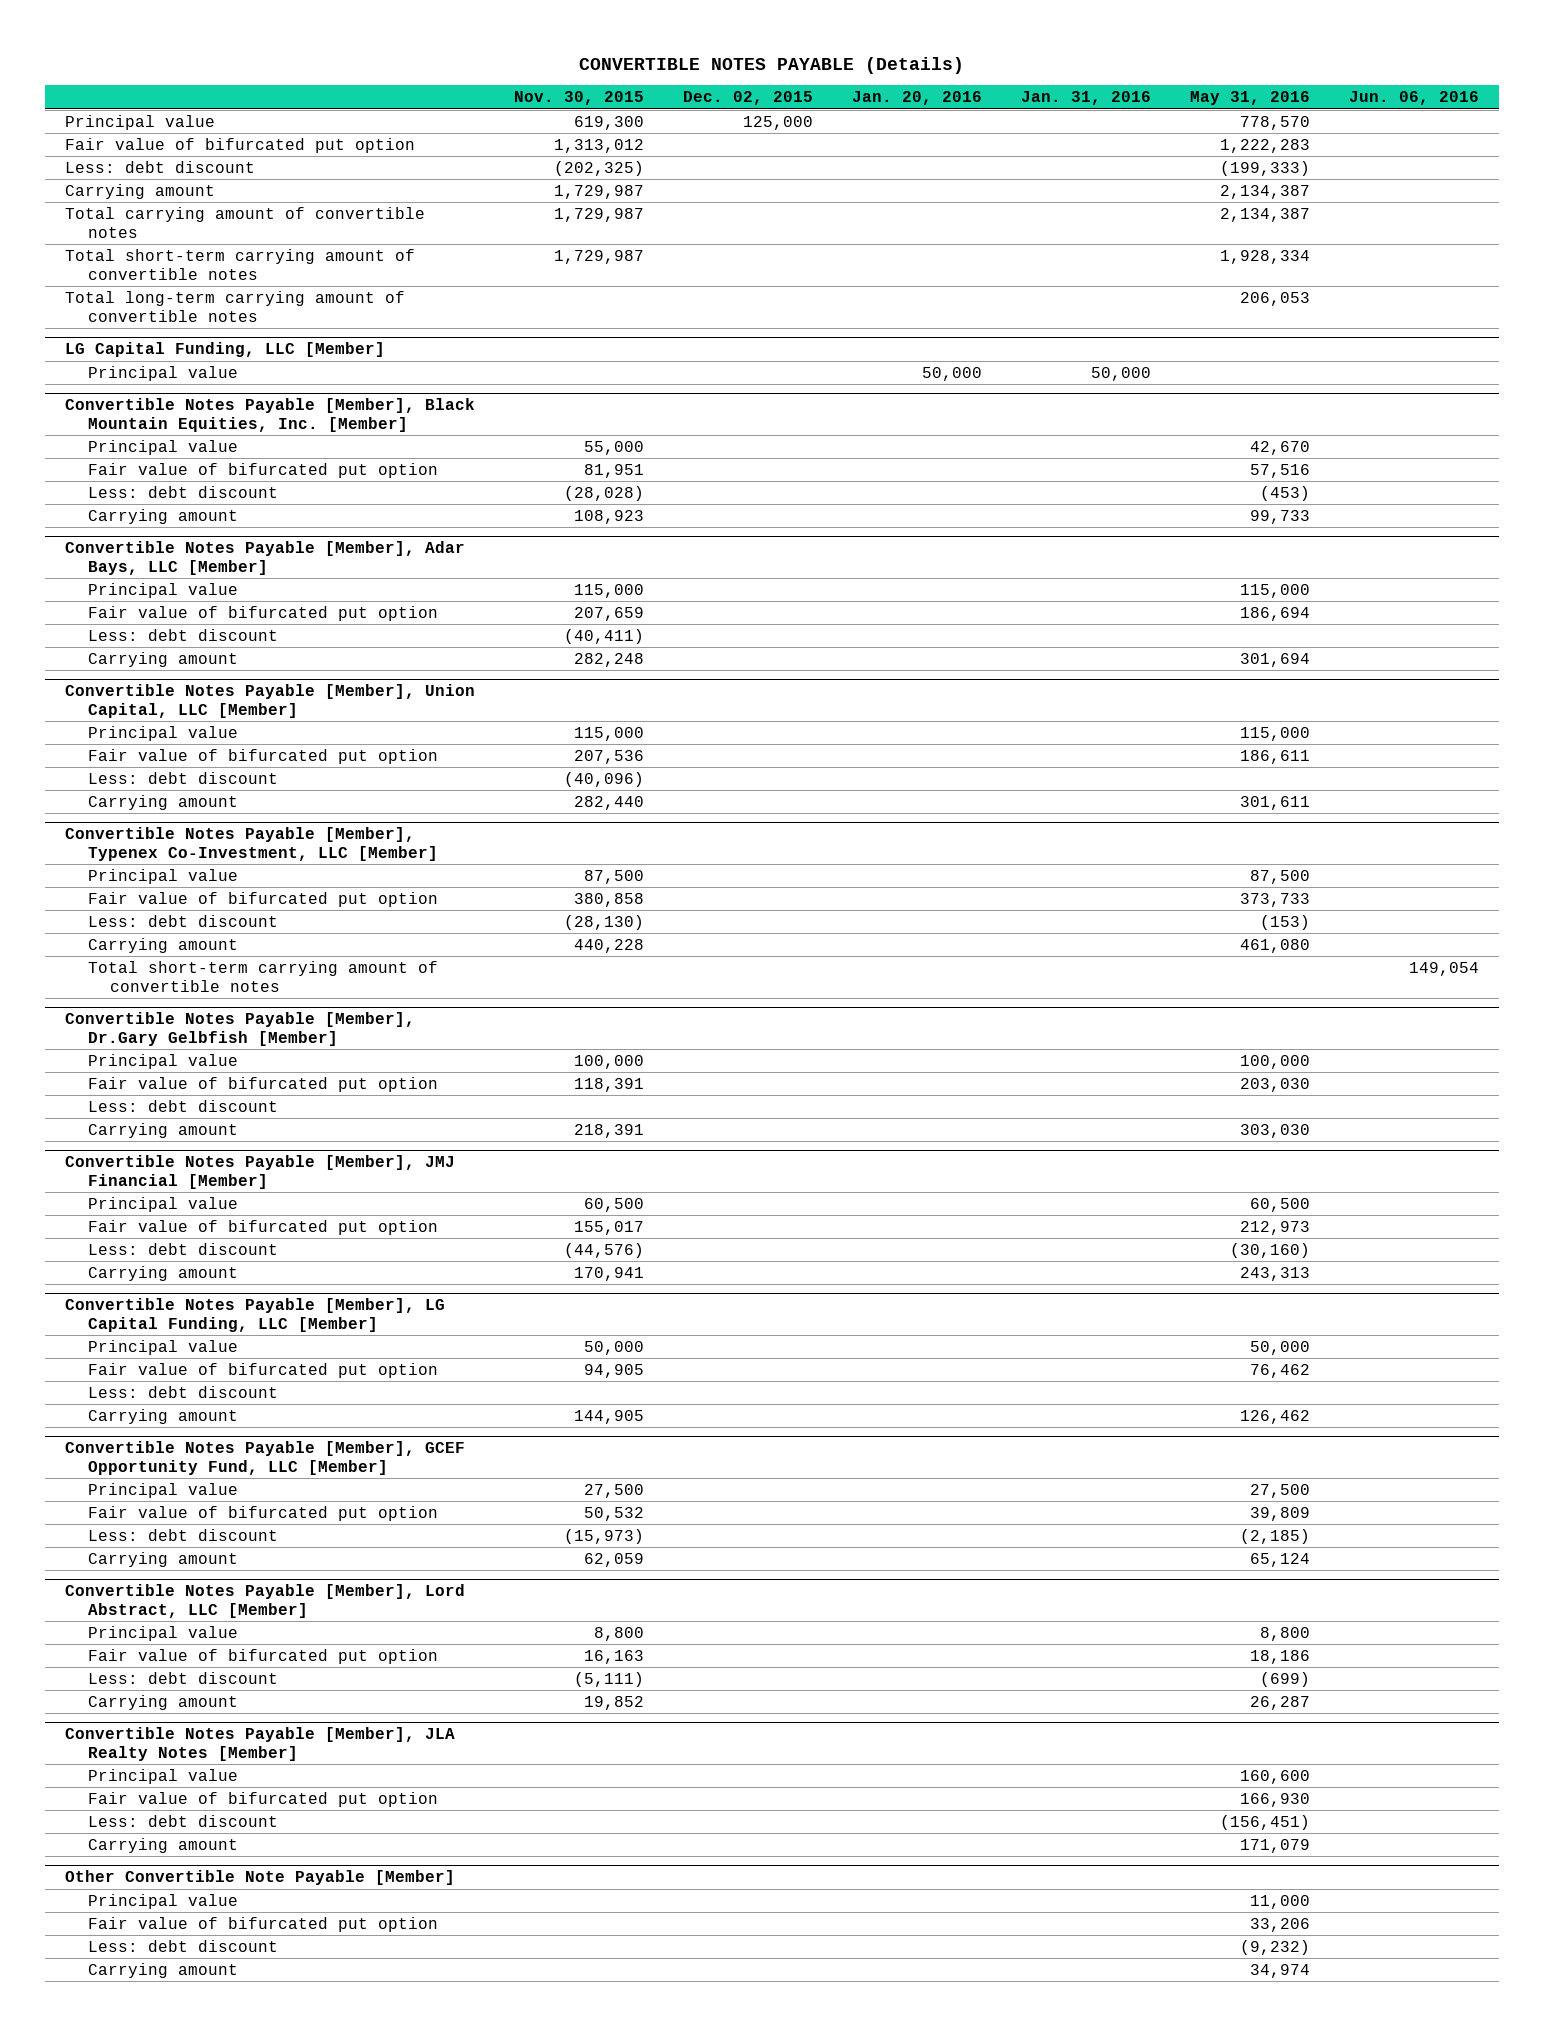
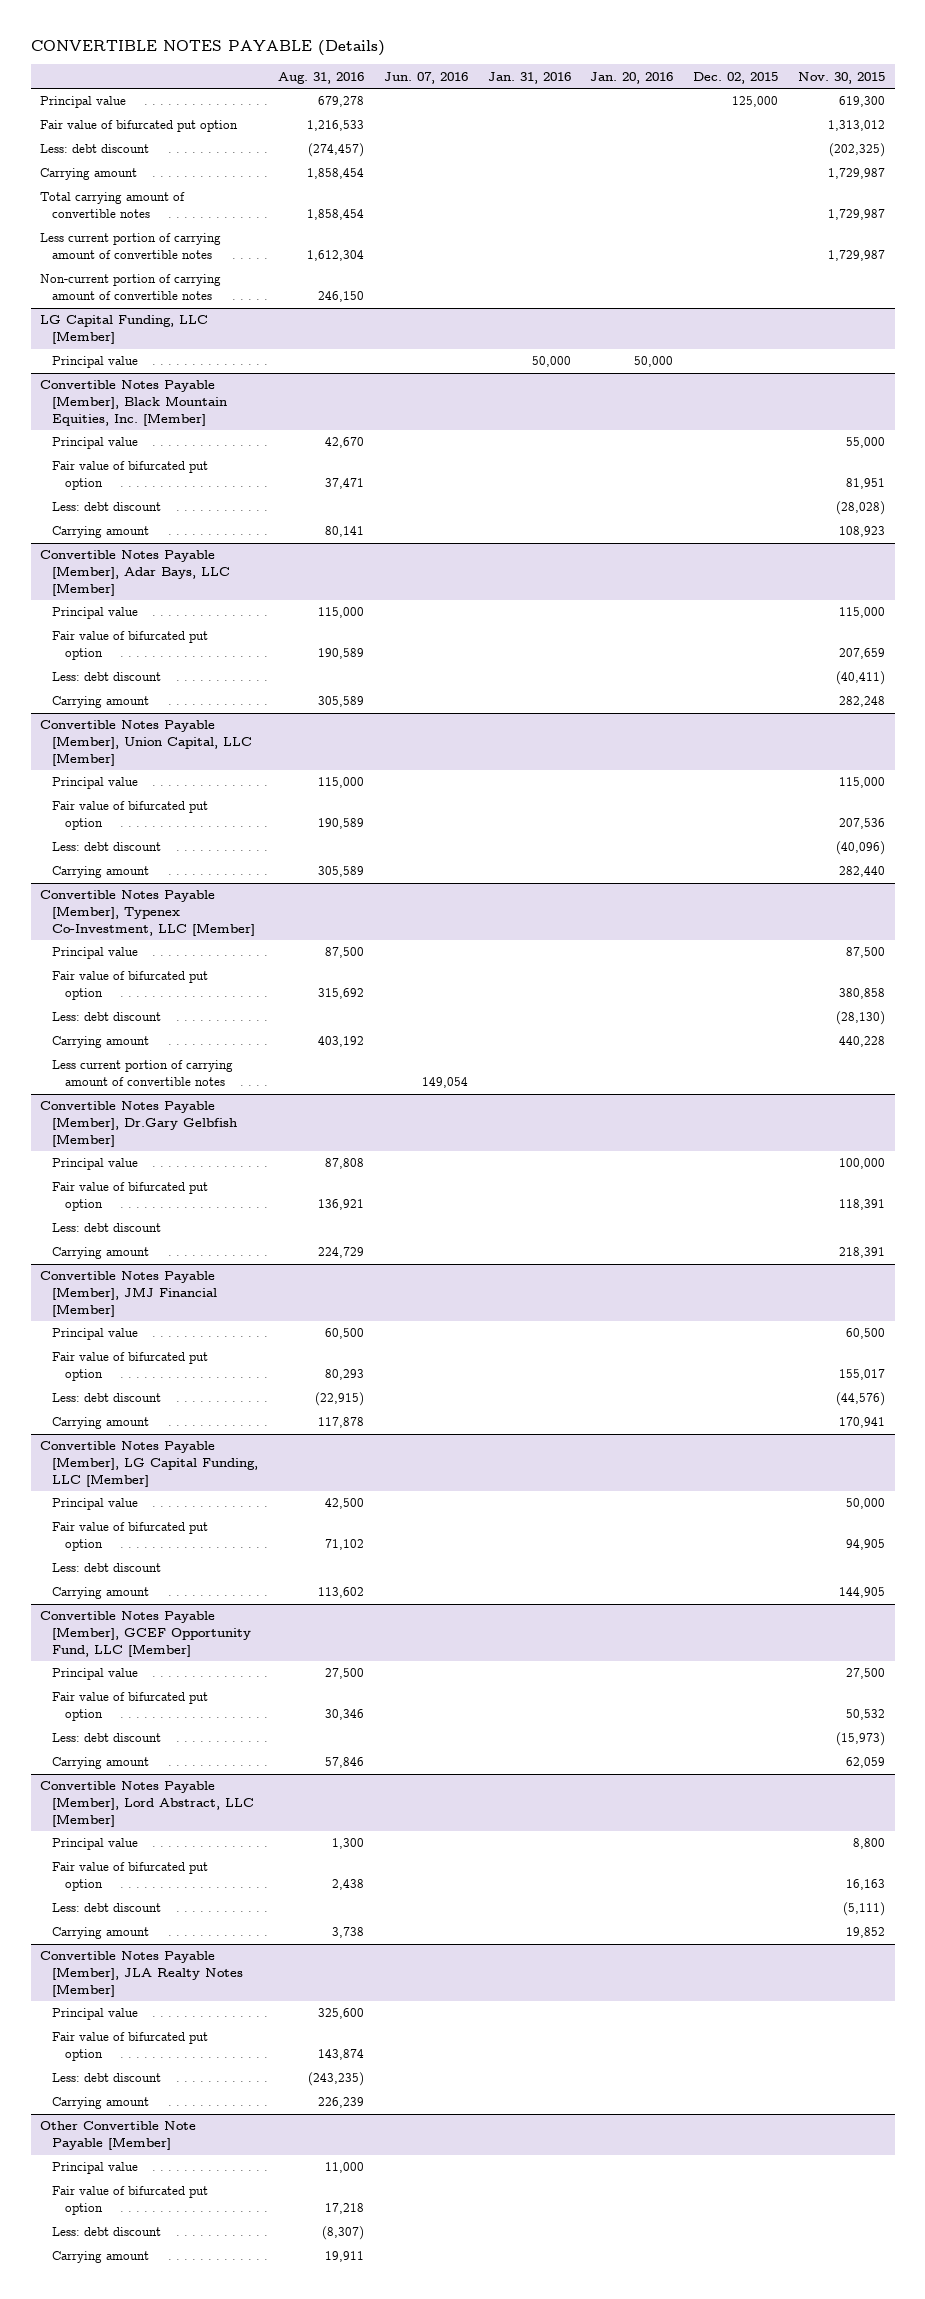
[1190,91,1311,106] May 31, 2016 -> none
[1349,91,1480,106] Jun. 06, 2016 -> none
none -> [278,71,365,84] Aug. 31, 2016
none -> [383,71,468,84] Jun. 07, 2016
[64,248,415,280] Total short-term carrying amount of convertible notes -> [40,233,222,260] Less current portion of carrying amount of convertible notes
[64,290,405,322] Total long-term carrying amount of convertible notes -> [40,274,222,301] Non-current portion of carrying amount of convertible notes
[87,960,438,992] Total short-term carrying amount of convertible notes -> [52,1060,234,1087] Less current portion of carrying amount of convertible notes

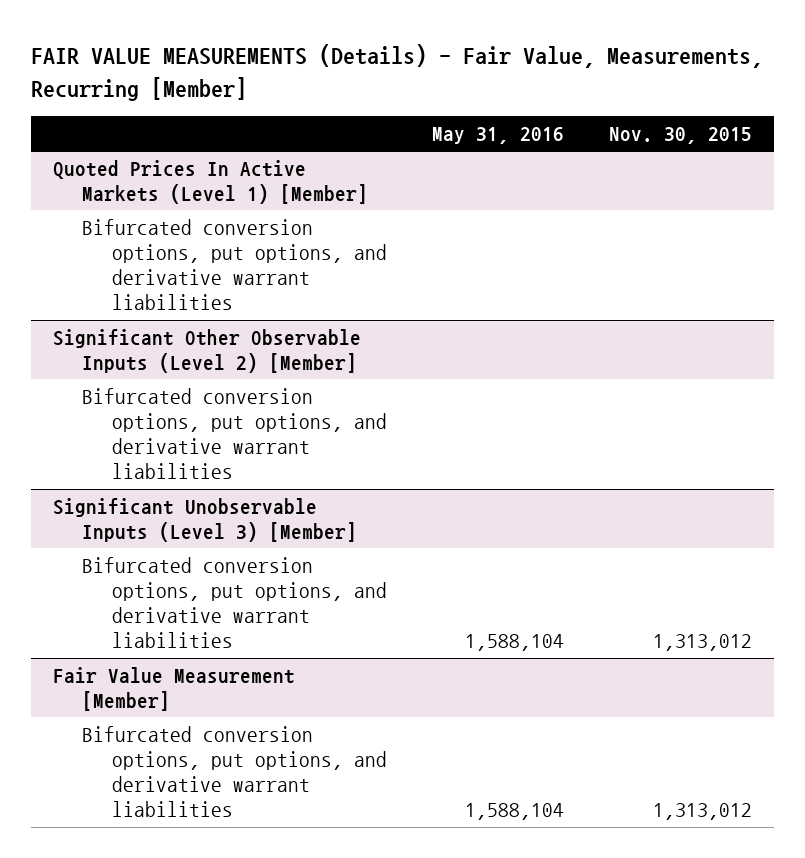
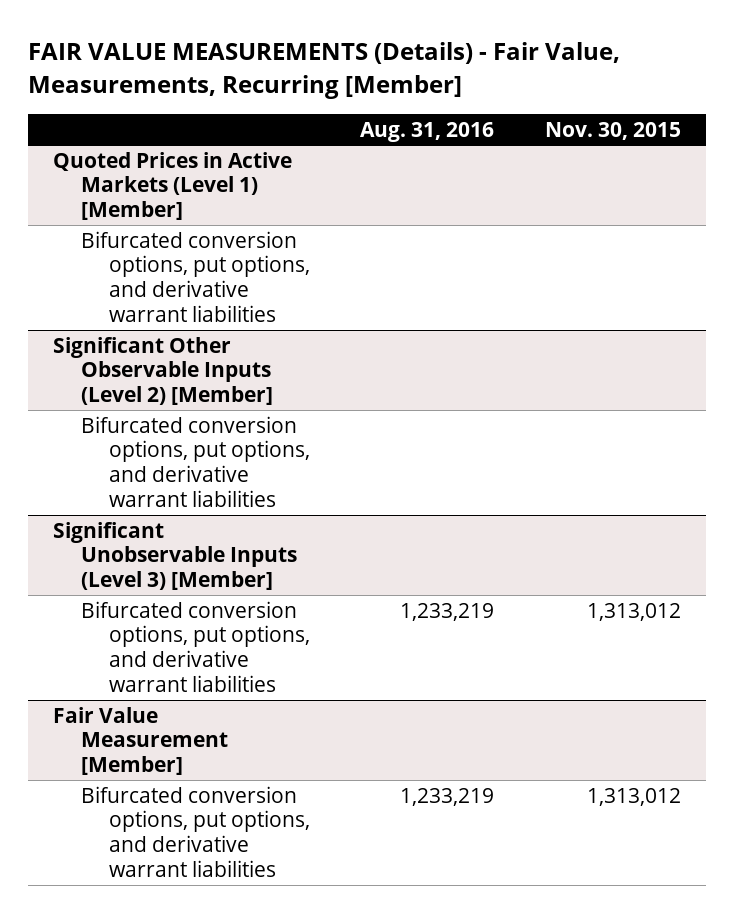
[431,127,564,145] May 31, 2016 -> none
none -> [360,121,495,142] Aug. 31, 2016
[53,159,369,204] Quoted Prices In Active Markets (Level 1) [Member] -> [53,151,293,221] Quoted Prices in Active Markets (Level 1) [Member]

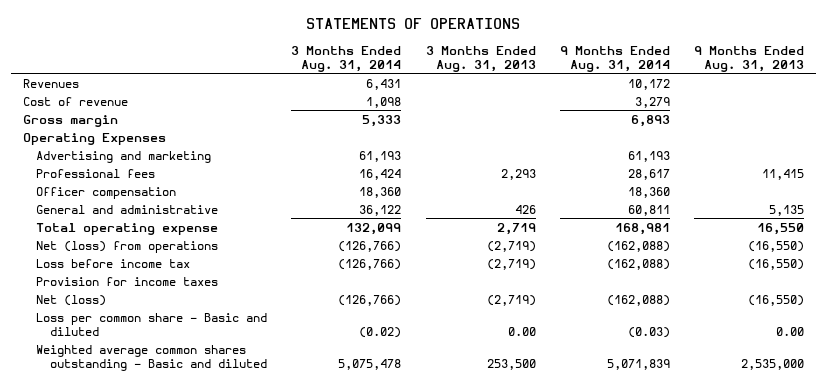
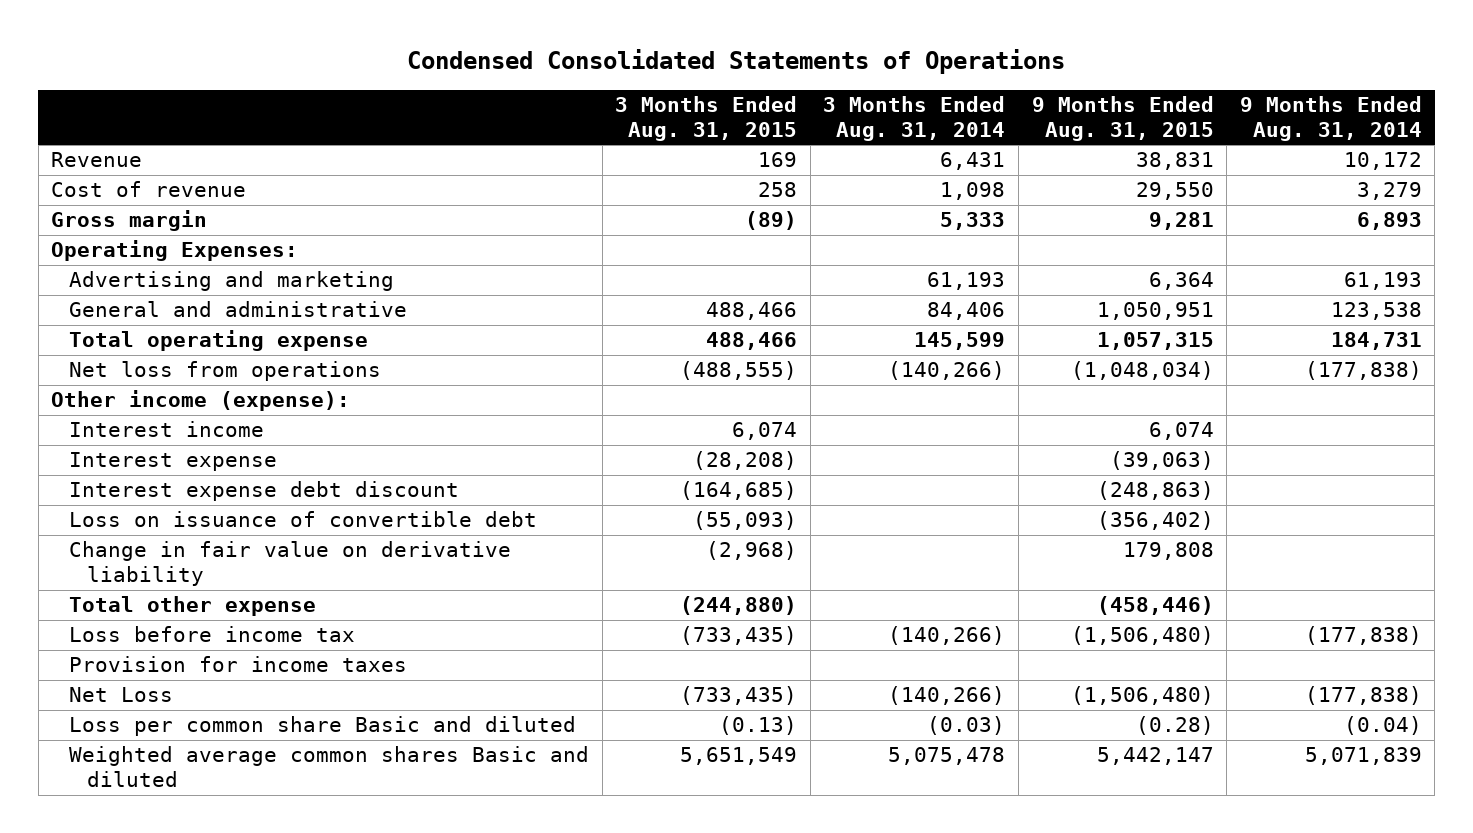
[306,18,521,30] STATEMENTS OF OPERATIONS -> [407,49,1066,75] Condensed Consolidated Statements of Operations
[425,45,536,72] 3 Months Ended Aug. 31, 2013 -> none
[693,45,804,72] 9 Months Ended Aug. 31, 2013 -> none
none -> [615,96,798,141] 3 Months Ended Aug. 31, 2015
none -> [1031,96,1214,141] 9 Months Ended Aug. 31, 2015
[23,78,80,88] Revenues -> [51,152,143,168] Revenue
[23,132,167,145] Operating Expenses -> [51,240,299,262] Operating Expenses:
[36,168,156,178] Professional fees -> none
[36,186,177,199] Officer compensation -> none
[359,204,402,216] 36,122 -> [927,302,1006,321] 84,406
[627,204,670,216] 60,811 -> [1330,302,1422,321] 123,538
[346,222,402,235] 132,099 -> [914,332,1006,351] 145,599
[614,222,670,235] 168,981 -> [1330,332,1422,351] 184,731
[36,240,219,253] Net (loss) from operations -> [68,361,381,382] Net loss from operations
[338,240,402,252] (126,766) -> [888,361,1006,381] (140,266)
[606,240,670,252] (162,088) -> [1304,361,1422,381] (177,838)
none -> [51,390,351,412] Other income (expense):
none -> [68,421,264,438] Interest income
none -> [68,452,277,472] Interest expense
none -> [68,481,459,502] Interest expense debt discount
none -> [68,511,537,528] Loss on issuance of convertible debt
none -> [68,541,511,587] Change in fair value on derivative liability
none -> [68,596,316,617] Total other expense
[338,258,402,270] (126,766) -> [888,626,1006,646] (140,266)
[606,258,670,270] (162,088) -> [1304,626,1422,646] (177,838)
[36,294,107,306] Net (loss) -> [68,687,173,703] Net Loss
[338,294,402,306] (126,766) -> [888,686,1006,706] (140,266)
[606,294,670,306] (162,088) -> [1304,686,1422,706] (177,838)
[36,312,268,336] Loss per common share - Basic and diluted -> [68,716,576,737] Loss per common share Basic and diluted
[359,326,402,338] (0.02) -> [927,716,1006,736] (0.03)
[627,326,670,338] (0.03) -> [1343,716,1422,736] (0.04)
[36,344,267,371] Weighted average common shares outstanding - Basic and diluted -> [68,746,589,788] Weighted average common shares Basic and diluted

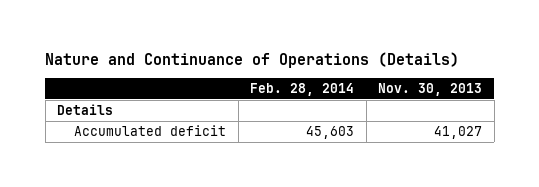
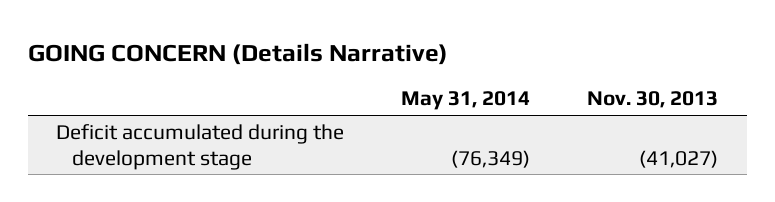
[45,52,460,69] Nature and Continuance of Operations (Details) -> [27,42,448,65] GOING CONCERN (Details Narrative)
[250,83,355,97] Feb. 28, 2014 -> none
none -> [401,91,531,111] May 31, 2014
[57,104,114,116] Details -> none
[74,125,227,137] Accumulated deficit -> [56,124,345,170] Deficit accumulated during the development stage
[434,126,483,140] 41,027 -> [639,149,719,168] (41,027)

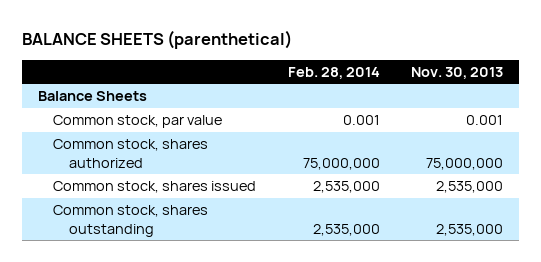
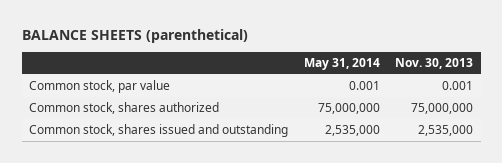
[287,66,380,79] Feb. 28, 2014 -> none
none -> [303,58,380,71] May 31, 2014
[38,91,148,102] Balance Sheets -> none
[53,205,209,237] Common stock, shares outstanding -> none
[53,181,257,194] Common stock, shares issued -> [29,124,289,138] Common stock, shares issued and outstanding

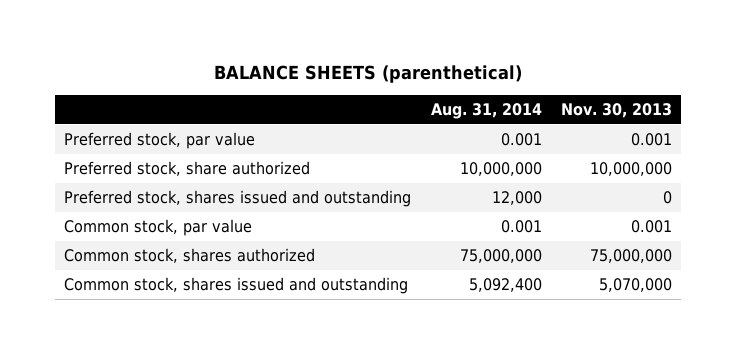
[303,58,380,71] May 31, 2014 -> none
none -> [430,103,542,120] Aug. 31, 2014
none -> [64,132,256,150] Preferred stock, par value
none -> [64,161,311,177] Preferred stock, share authorized
none -> [64,190,412,208] Preferred stock, shares issued and outstanding
[417,125,473,137] 2,535,000 -> [598,278,672,293] 5,070,000

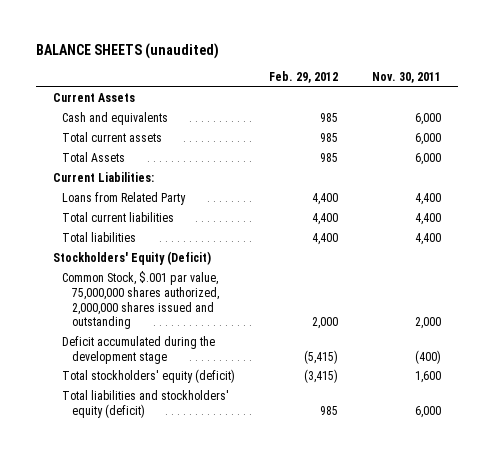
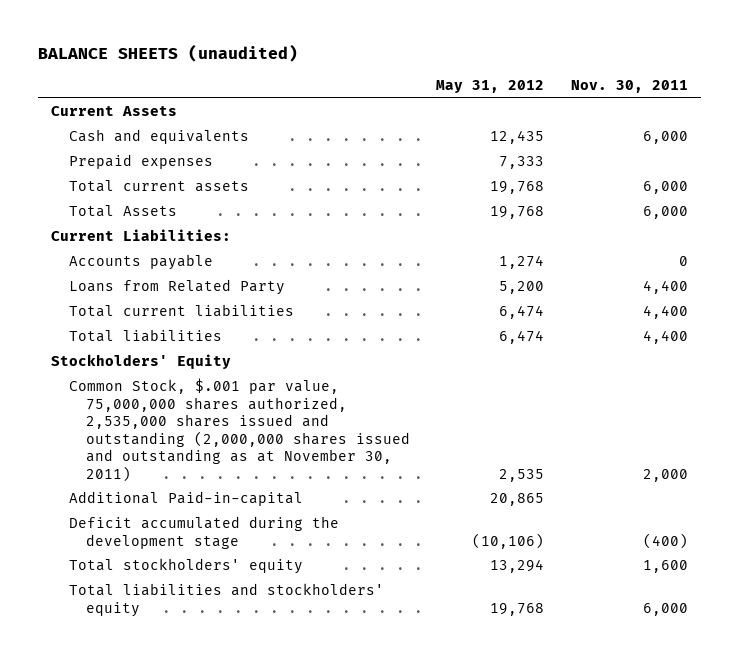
[269,71,339,84] Feb. 29, 2012 -> none
none -> [436,80,545,94] May 31, 2012
none -> [68,154,213,170] Prepaid expenses
none -> [68,254,213,271] Accounts payable
[53,251,212,266] Stockholders' Equity (Deficit) -> [50,354,231,370] Stockholders' Equity
[62,271,219,330] Common Stock, $.001 par value, 75,000,000 shares authorized, 2,000,000 shares issued and outstanding -> [68,378,411,482] Common Stock, $.001 par value, 75,000,000 shares authorized, 2,535,000 shares issued and outstanding (2,000,000 shares issued and outstanding as at November 30, 2011)
none -> [68,491,303,507] Additional Paid-in-capital
[62,369,236,384] Total stockholders' equity (deficit) -> [68,558,303,575] Total stockholders' equity
[62,390,230,418] Total liabilities and stockholders' equity (deficit) -> [68,583,384,617] Total liabilities and stockholders' equity

